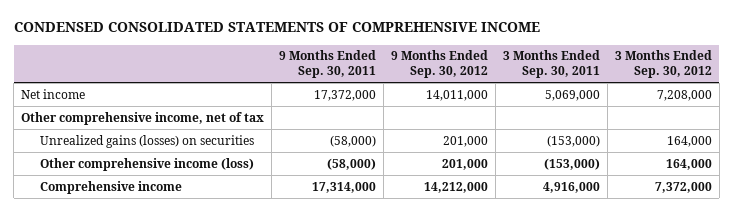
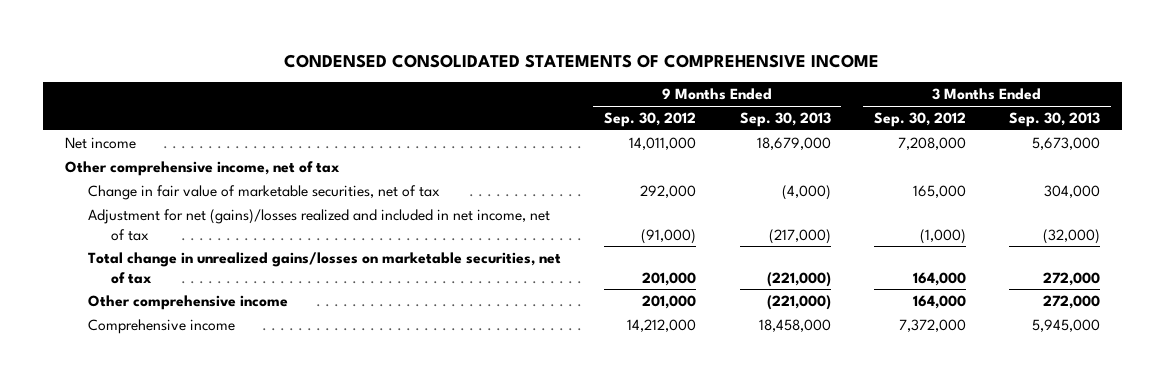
[279,50,377,79] 9 Months Ended Sep. 30, 2011 -> none
[502,50,600,79] 3 Months Ended Sep. 30, 2011 -> none
none -> [739,112,831,128] Sep. 30, 2013
none -> [1009,112,1101,128] Sep. 30, 2013
none -> [87,184,440,200] Change in fair value of marketable securities, net of tax
none -> [87,208,550,241] Adjustment for net (gains)/losses realized and included in net income, net of tax
[39,134,254,148] Unrealized gains (losses) on securities -> [87,251,561,284] Total change in unrealized gains/losses on marketable securities, net of tax
[39,157,254,171] Other comprehensive income (loss) -> [87,294,288,310] Other comprehensive income

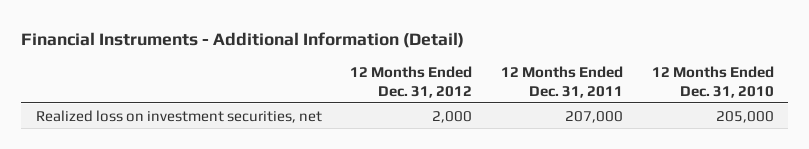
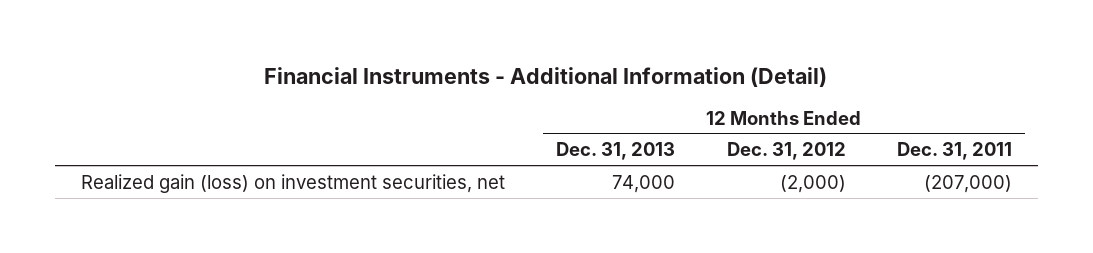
[651,65,774,98] 12 Months Ended Dec. 31, 2010 -> none
none -> [556,142,676,161] Dec. 31, 2013
[35,109,322,123] Realized loss on investment securities, net -> [80,173,505,193] Realized gain (loss) on investment securities, net
[432,110,473,123] 2,000 -> [779,174,846,193] (2,000)
[565,110,624,123] 207,000 -> [924,174,1013,193] (207,000)

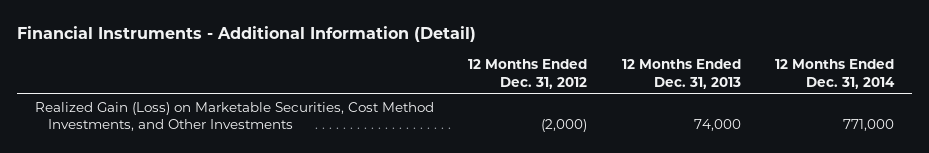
[897,142,1013,161] Dec. 31, 2011 -> none
none -> [775,59,896,89] 12 Months Ended Dec. 31, 2014
[80,173,505,193] Realized gain (loss) on investment securities, net -> [34,101,434,132] Realized Gain (Loss) on Marketable Securities, Cost Method Investments, and Other Investments

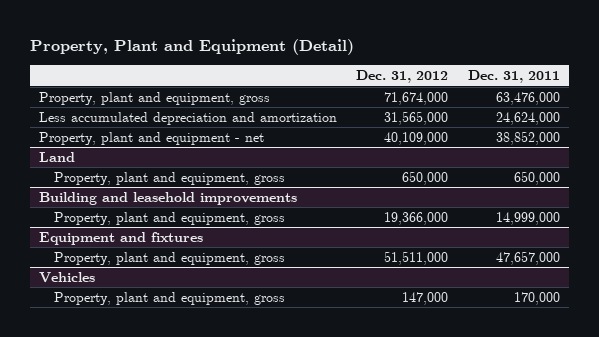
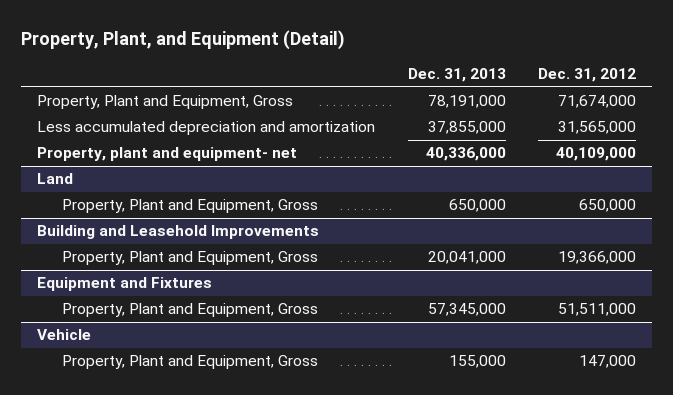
[29,39,354,56] Property, Plant and Equipment (Detail) -> [21,30,346,51] Property, Plant, and Equipment (Detail)
[467,70,560,84] Dec. 31, 2011 -> none
none -> [407,68,506,83] Dec. 31, 2013
[39,91,271,105] Property, plant and equipment, gross -> [37,95,294,110] Property, Plant and Equipment, Gross
[39,131,265,145] Property, plant and equipment - net -> [37,147,298,162] Property, plant and equipment- net
[39,271,96,283] Vehicles -> none
[54,171,286,185] Property, plant and equipment, gross -> [61,199,318,214] Property, Plant and Equipment, Gross
[39,191,298,205] Building and leasehold improvements -> [37,225,320,240] Building and Leasehold Improvements
[54,211,286,225] Property, plant and equipment, gross -> [61,251,318,266] Property, Plant and Equipment, Gross
[39,231,204,245] Equipment and fixtures -> [37,277,213,292] Equipment and Fixtures
[54,251,286,265] Property, plant and equipment, gross -> [61,303,318,318] Property, Plant and Equipment, Gross
none -> [37,329,92,341] Vehicle
[54,291,286,305] Property, plant and equipment, gross -> [61,355,318,370] Property, Plant and Equipment, Gross

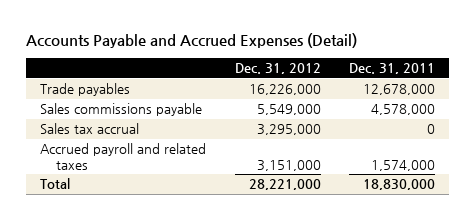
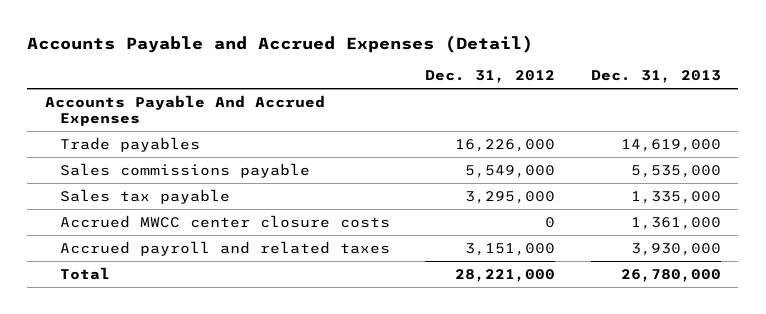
[349,63,436,75] Dec. 31, 2011 -> none
none -> [590,70,721,84] Dec. 31, 2013
none -> [44,94,325,126] Accounts Payable And Accrued Expenses
[39,123,139,135] Sales tax accrual -> [59,188,230,204] Sales tax payable
none -> [59,214,390,228] Accrued MWCC center closure costs

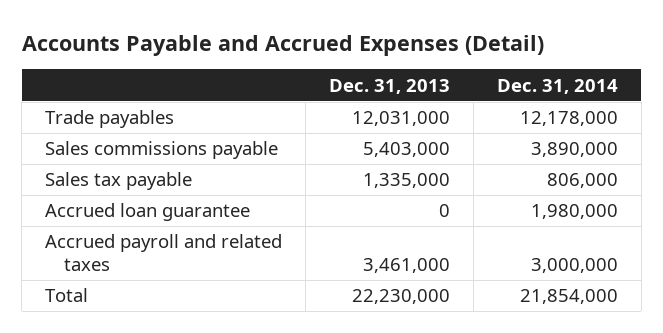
[425,70,556,84] Dec. 31, 2012 -> none
none -> [496,78,618,94] Dec. 31, 2014
[44,94,325,126] Accounts Payable And Accrued Expenses -> none
[620,138,721,152] 14,619,000 -> [352,111,451,127] 12,031,000
[630,164,721,178] 5,535,000 -> [363,142,451,158] 5,403,000
[59,214,390,228] Accrued MWCC center closure costs -> none
none -> [45,203,251,222] Accrued loan guarantee
[630,242,721,256] 3,930,000 -> [363,257,451,273] 3,461,000
[620,268,721,282] 26,780,000 -> [352,289,451,305] 22,230,000

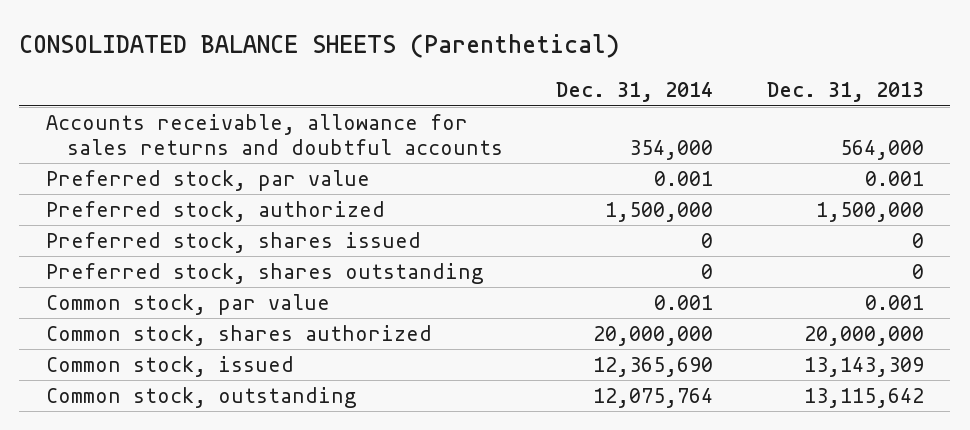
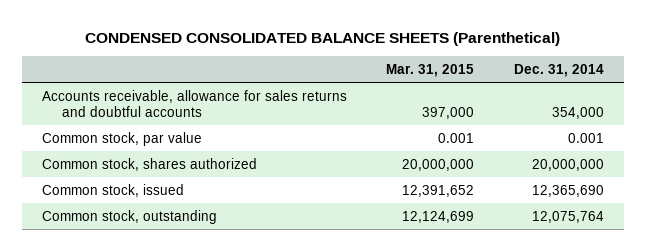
[19,33,620,58] CONSOLIDATED BALANCE SHEETS (Parenthetical) -> [84,31,560,46] CONDENSED CONSOLIDATED BALANCE SHEETS (Parenthetical)
[766,82,924,103] Dec. 31, 2013 -> none
none -> [386,63,475,77] Mar. 31, 2015
[45,170,370,192] Preferred stock, par value -> none
[45,201,385,223] Preferred stock, authorized -> none
[45,232,421,254] Preferred stock, shares issued -> none
[45,263,484,285] Preferred stock, shares outstanding -> none

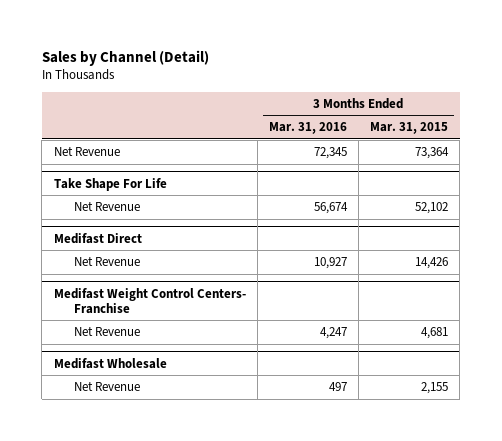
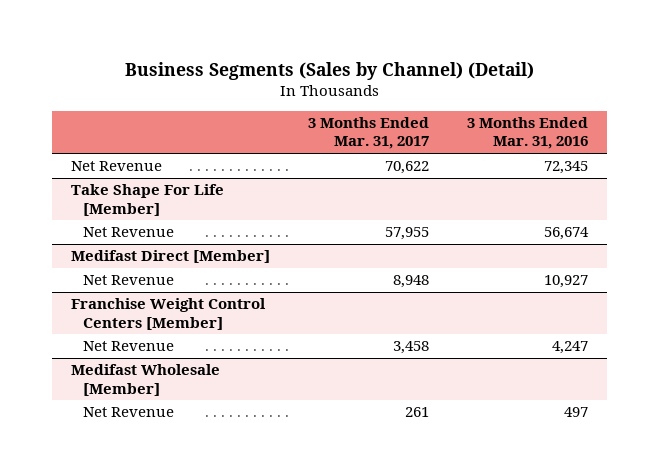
[41,49,209,66] Sales by Channel (Detail) -> [124,61,534,80] Business Segments (Sales by Channel) (Detail)
[369,122,448,135] Mar. 31, 2015 -> none
none -> [308,117,430,150] 3 Months Ended Mar. 31, 2017
[53,177,167,191] Take Shape For Life -> [71,184,225,216] Take Shape For Life [Member]
[53,232,142,244] Medifast Direct -> [71,250,271,264] Medifast Direct [Member]
[53,287,246,314] Medifast Weight Control Centers- Franchise -> [71,298,267,330] Franchise Weight Control Centers [Member]
[53,357,167,369] Medifast Wholesale -> [71,364,221,396] Medifast Wholesale [Member]

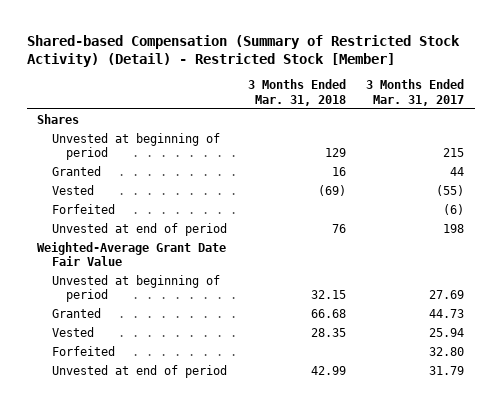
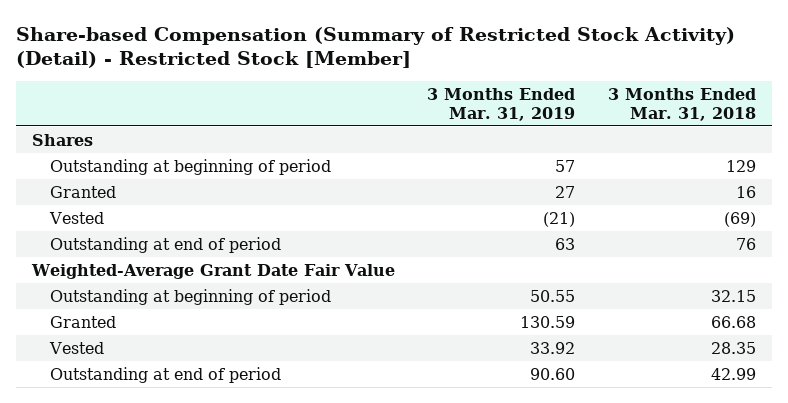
[27,34,461,67] Shared-based Compensation (Summary of Restricted Stock Activity) (Detail) - Restricted Stock [Member] -> [16,26,736,69] Share-based Compensation (Summary of Restricted Stock Activity) (Detail) - Restricted Stock [Member]
[366,79,465,107] 3 Months Ended Mar. 31, 2017 -> none
none -> [427,88,576,121] 3 Months Ended Mar. 31, 2019
[51,132,220,161] Unvested at beginning of period -> [50,158,332,175] Outstanding at beginning of period
[51,203,115,214] Forfeited -> none
[51,222,227,236] Unvested at end of period -> [50,236,282,253] Outstanding at end of period
[51,274,220,303] Unvested at beginning of period -> [50,288,332,305] Outstanding at beginning of period
[51,345,115,356] Forfeited -> none
[51,364,227,378] Unvested at end of period -> [50,366,282,383] Outstanding at end of period

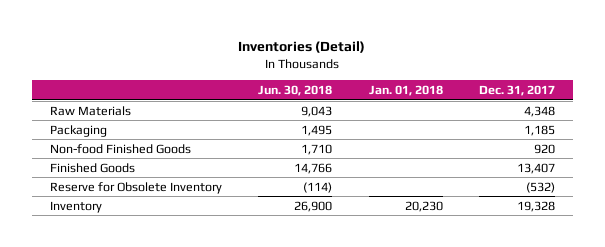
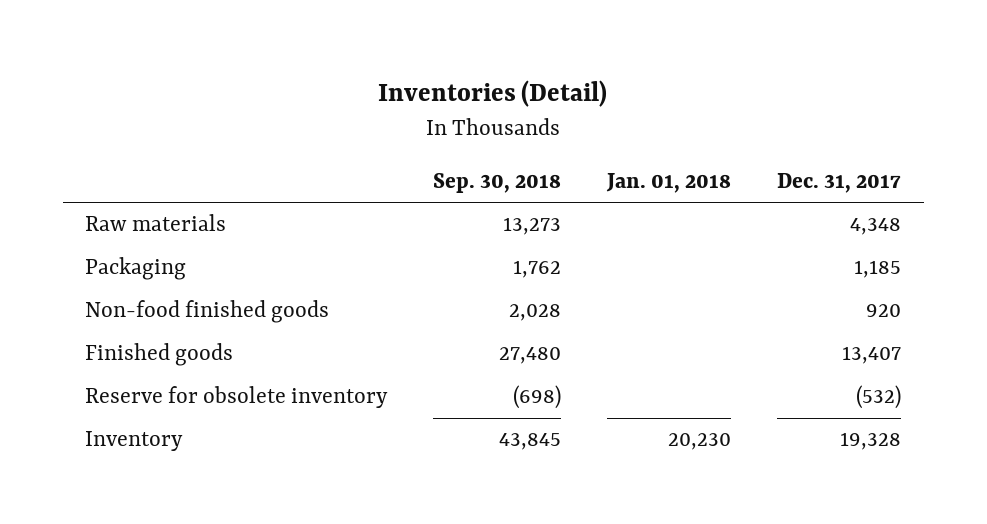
[258,84,333,96] Jun. 30, 2018 -> none
none -> [433,172,562,193] Sep. 30, 2018
[50,105,132,116] Raw Materials -> [85,214,227,232] Raw materials
[50,143,192,154] Non-food Finished Goods -> [85,300,330,324] Non-food finished goods
[50,162,136,173] Finished Goods -> [85,343,234,367] Finished goods
[50,181,223,194] Reserve for Obsolete Inventory -> [85,386,389,409] Reserve for obsolete inventory

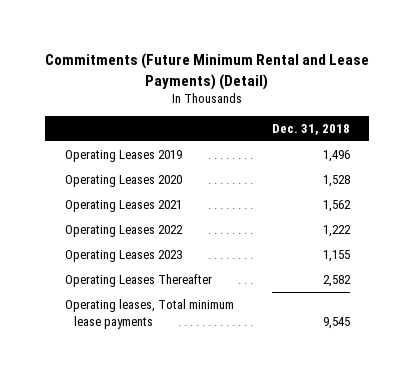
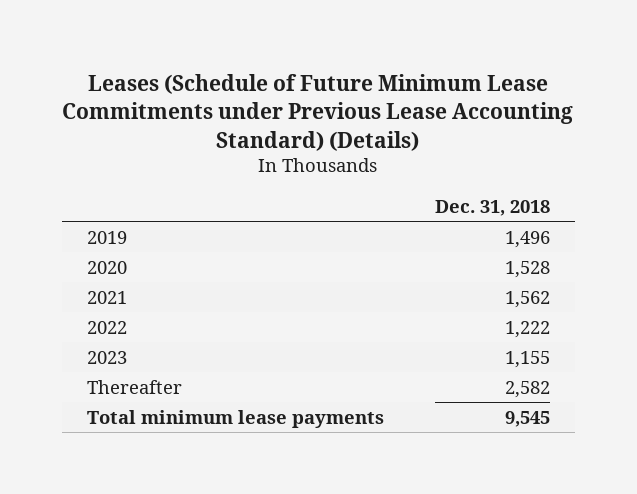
[45,53,370,90] Commitments (Future Minimum Rental and Lease Payments) (Detail) -> [62,73,574,151] Leases (Schedule of Future Minimum Lease Commitments under Previous Lease Accounting Standard) (Details)
[64,149,182,162] Operating Leases 2019 -> [87,230,128,244] 2019
[64,174,182,187] Operating Leases 2020 -> [87,260,128,274] 2020
[64,199,182,212] Operating Leases 2021 -> [87,290,128,304] 2021
[64,224,183,237] Operating Leases 2022 -> [87,320,128,334] 2022
[64,249,182,262] Operating Leases 2023 -> [87,350,128,364] 2023
[64,273,212,287] Operating Leases Thereafter -> [87,379,183,394] Thereafter
[64,298,234,329] Operating leases, Total minimum lease payments -> [87,409,385,428] Total minimum lease payments

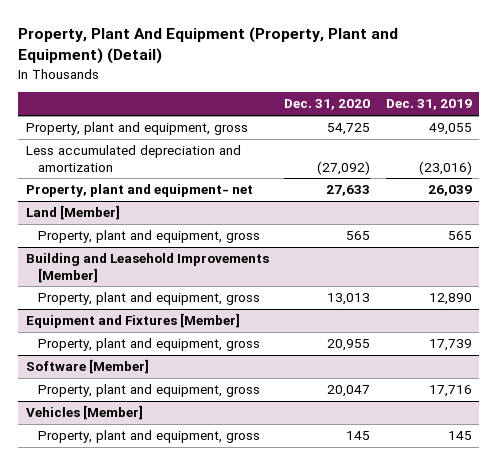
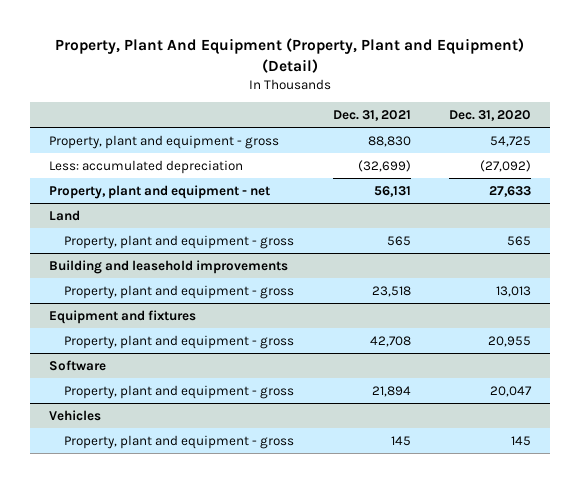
[385,99,472,111] Dec. 31, 2019 -> none
none -> [332,110,411,122] Dec. 31, 2021
[26,122,249,136] Property, plant and equipment, gross -> [49,134,280,149] Property, plant and equipment - gross
[26,145,242,172] Less accumulated depreciation and amortization -> [49,159,244,174] Less: accumulated depreciation
[26,184,254,198] Property, plant and equipment- net -> [49,184,271,199] Property, plant and equipment - net
[26,205,121,221] Land [Member] -> [49,209,81,221] Land
[37,230,260,244] Property, plant and equipment, gross -> [63,234,294,249] Property, plant and equipment - gross
[26,253,270,283] Building and Leasehold Improvements [Member] -> [49,259,289,274] Building and leasehold improvements
[37,292,260,306] Property, plant and equipment, gross -> [63,284,294,299] Property, plant and equipment - gross
[26,313,241,329] Equipment and Fixtures [Member] -> [49,309,197,324] Equipment and fixtures
[37,338,260,352] Property, plant and equipment, gross -> [63,334,294,349] Property, plant and equipment - gross
[26,359,150,375] Software [Member] -> [49,359,107,371] Software
[37,384,260,398] Property, plant and equipment, gross -> [63,384,294,399] Property, plant and equipment - gross
[26,405,144,421] Vehicles [Member] -> [49,409,102,421] Vehicles
[37,430,260,444] Property, plant and equipment, gross -> [63,434,294,449] Property, plant and equipment - gross

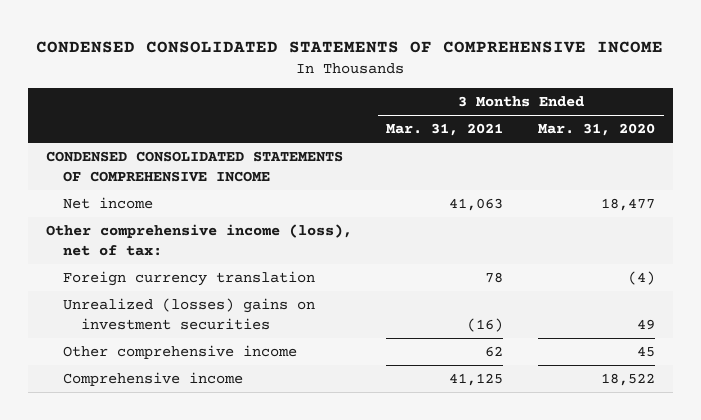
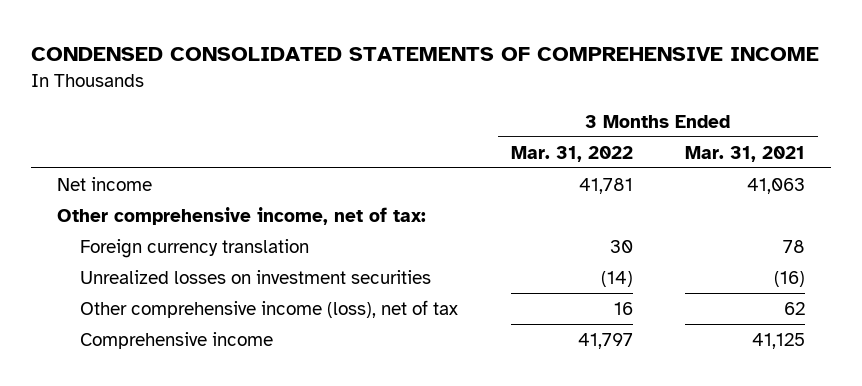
[538,123,656,137] Mar. 31, 2020 -> none
none -> [510,145,633,162] Mar. 31, 2022
[45,151,343,182] CONDENSED CONSOLIDATED STATEMENTS OF COMPREHENSIVE INCOME -> none
[45,224,352,256] Other comprehensive income (loss), net of tax: -> [57,206,427,225] Other comprehensive income, net of tax:
[63,298,316,330] Unrealized (losses) gains on investment securities -> [80,269,432,284] Unrealized losses on investment securities
[63,345,298,360] Other comprehensive income -> [80,299,459,318] Other comprehensive income (loss), net of tax

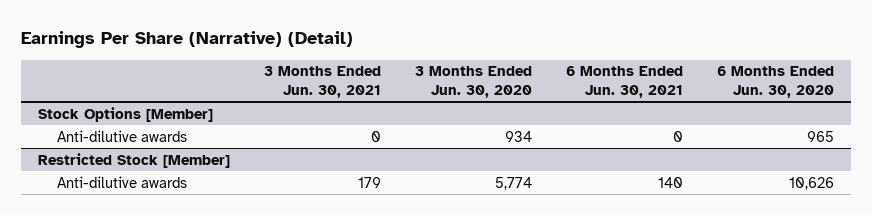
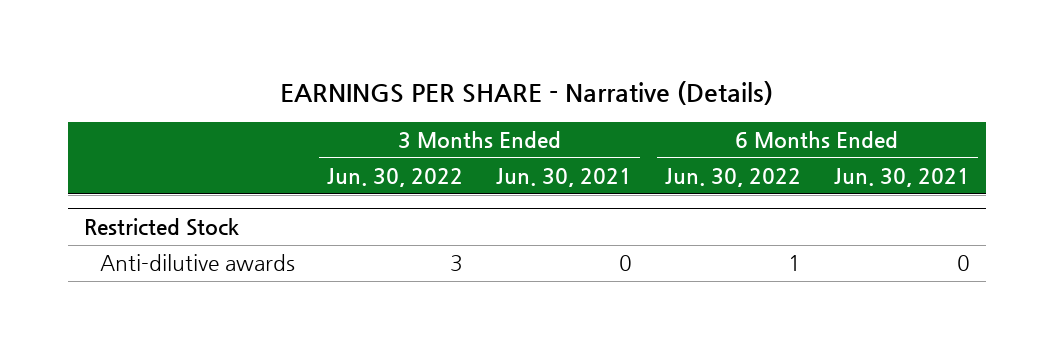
[20,31,353,49] Earnings Per Share (Narrative) (Detail) -> [279,80,773,105] EARNINGS PER SHARE - Narrative (Details)
[415,66,533,98] 3 Months Ended Jun. 30, 2020 -> none
[717,66,835,98] 6 Months Ended Jun. 30, 2020 -> none
none -> [327,168,464,188] Jun. 30, 2022
none -> [664,168,801,188] Jun. 30, 2022
[38,106,214,122] Stock Options [Member] -> none
none -> [84,217,240,236] Restricted Stock
[38,152,231,168] Restricted Stock [Member] -> none
[56,175,187,188] Anti-dilutive awards -> none

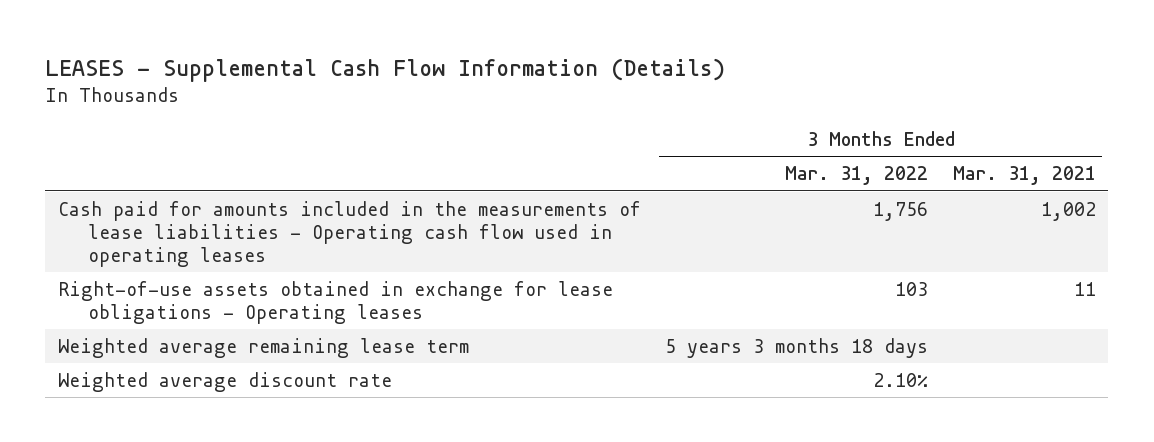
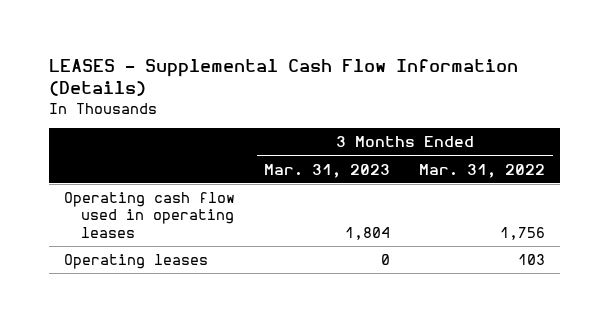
[952,166,1096,186] Mar. 31, 2021 -> none
none -> [264,163,391,178] Mar. 31, 2023
[57,337,469,358] Weighted average remaining lease term -> none
[57,371,392,392] Weighted average discount rate -> none
[57,200,641,267] Cash paid for amounts included in the measurements of lease liabilities - Operating cash flow used in operating leases -> [63,192,235,238] Operating cash flow used in operating leases
[57,280,613,324] Right-of-use assets obtained in exchange for lease obligations - Operating leases -> [63,254,208,270] Operating leases

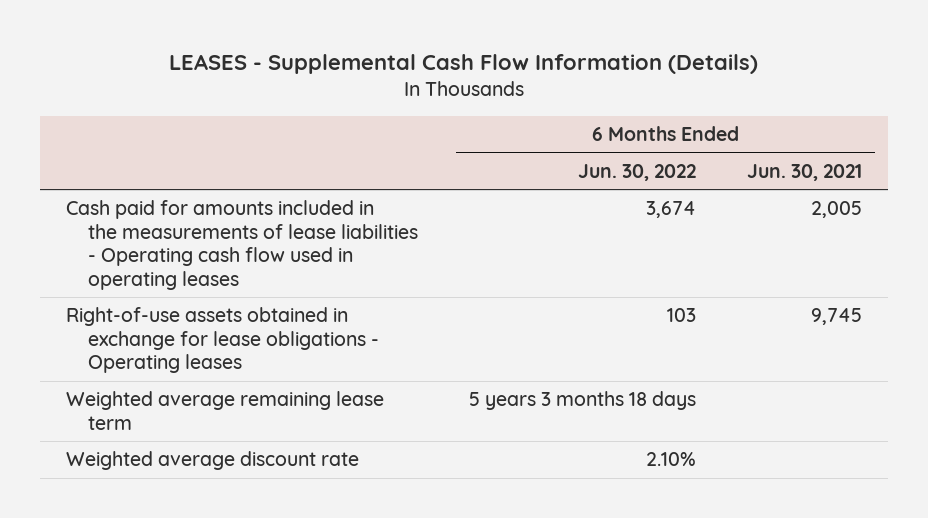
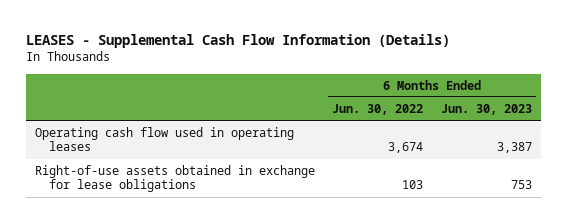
[747,163,863,181] Jun. 30, 2021 -> none
none -> [440,104,532,116] Jun. 30, 2023
[65,391,384,430] Weighted average remaining lease term -> none
[65,451,359,471] Weighted average discount rate -> none
[65,200,418,290] Cash paid for amounts included in the measurements of lease liabilities - Operating cash flow used in operating leases -> [34,127,294,152] Operating cash flow used in operating leases
[65,307,379,374] Right-of-use assets obtained in exchange for lease obligations - Operating leases -> [34,165,315,193] Right-of-use assets obtained in exchange for lease obligations

